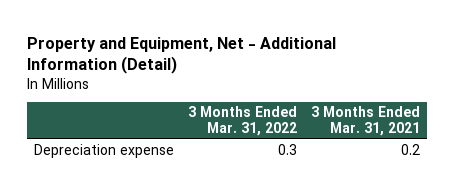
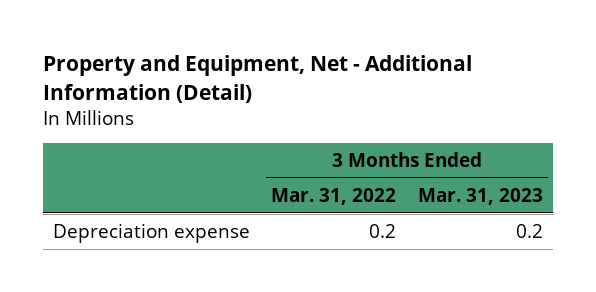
[310,106,420,137] 3 Months Ended Mar. 31, 2021 -> none
none -> [417,187,543,205] Mar. 31, 2023
[278,143,298,155] 0.3 -> [369,223,397,238] 0.2

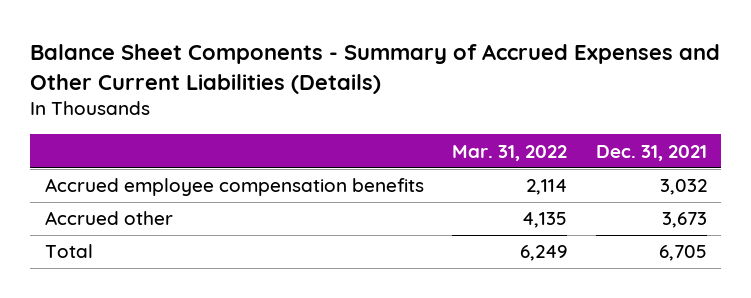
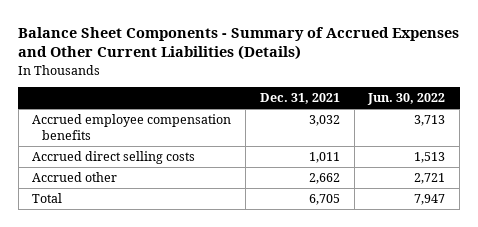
[452,144,568,161] Mar. 31, 2022 -> none
none -> [367,93,446,106] Jun. 30, 2022
none -> [32,151,196,165] Accrued direct selling costs
[661,212,707,229] 3,673 -> [308,173,340,185] 2,662

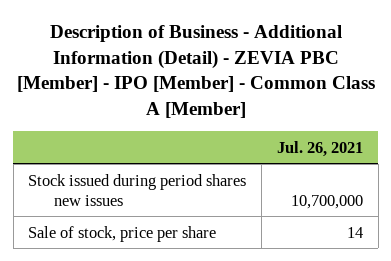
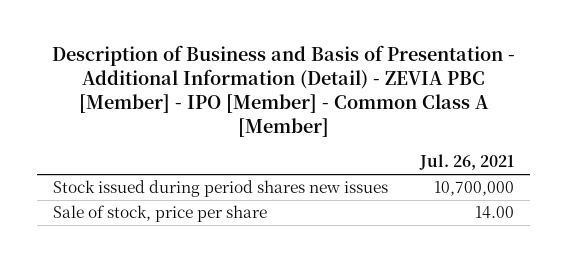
[16,25,375,118] Description of Business - Additional Information (Detail) - ZEVIA PBC [Member] - IPO [Member] - Common Class A [Member] -> [51,45,515,138] Description of Business and Basis of Presentation - Additional Information (Detail) - ZEVIA PBC [Member] - IPO [Member] - Common Class A [Member]
[347,226,364,238] 14 -> [475,206,515,220] 14.00

